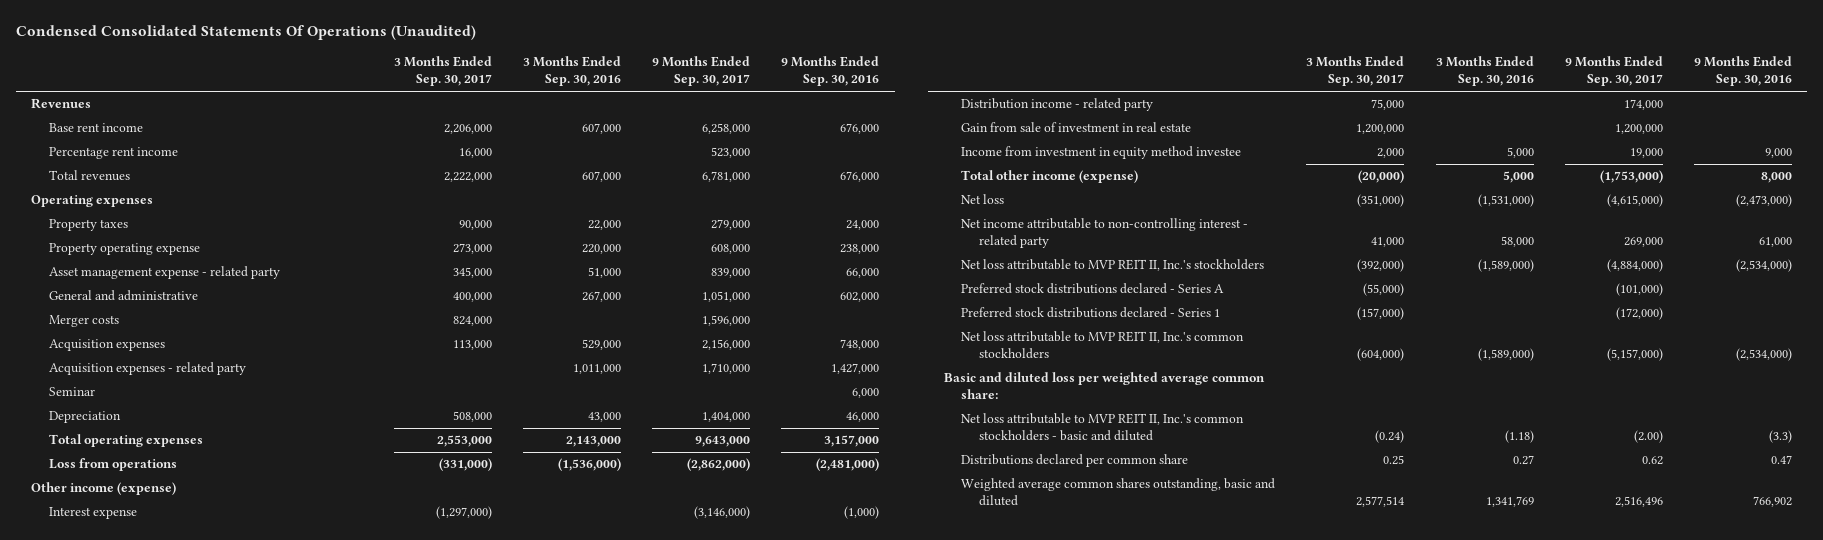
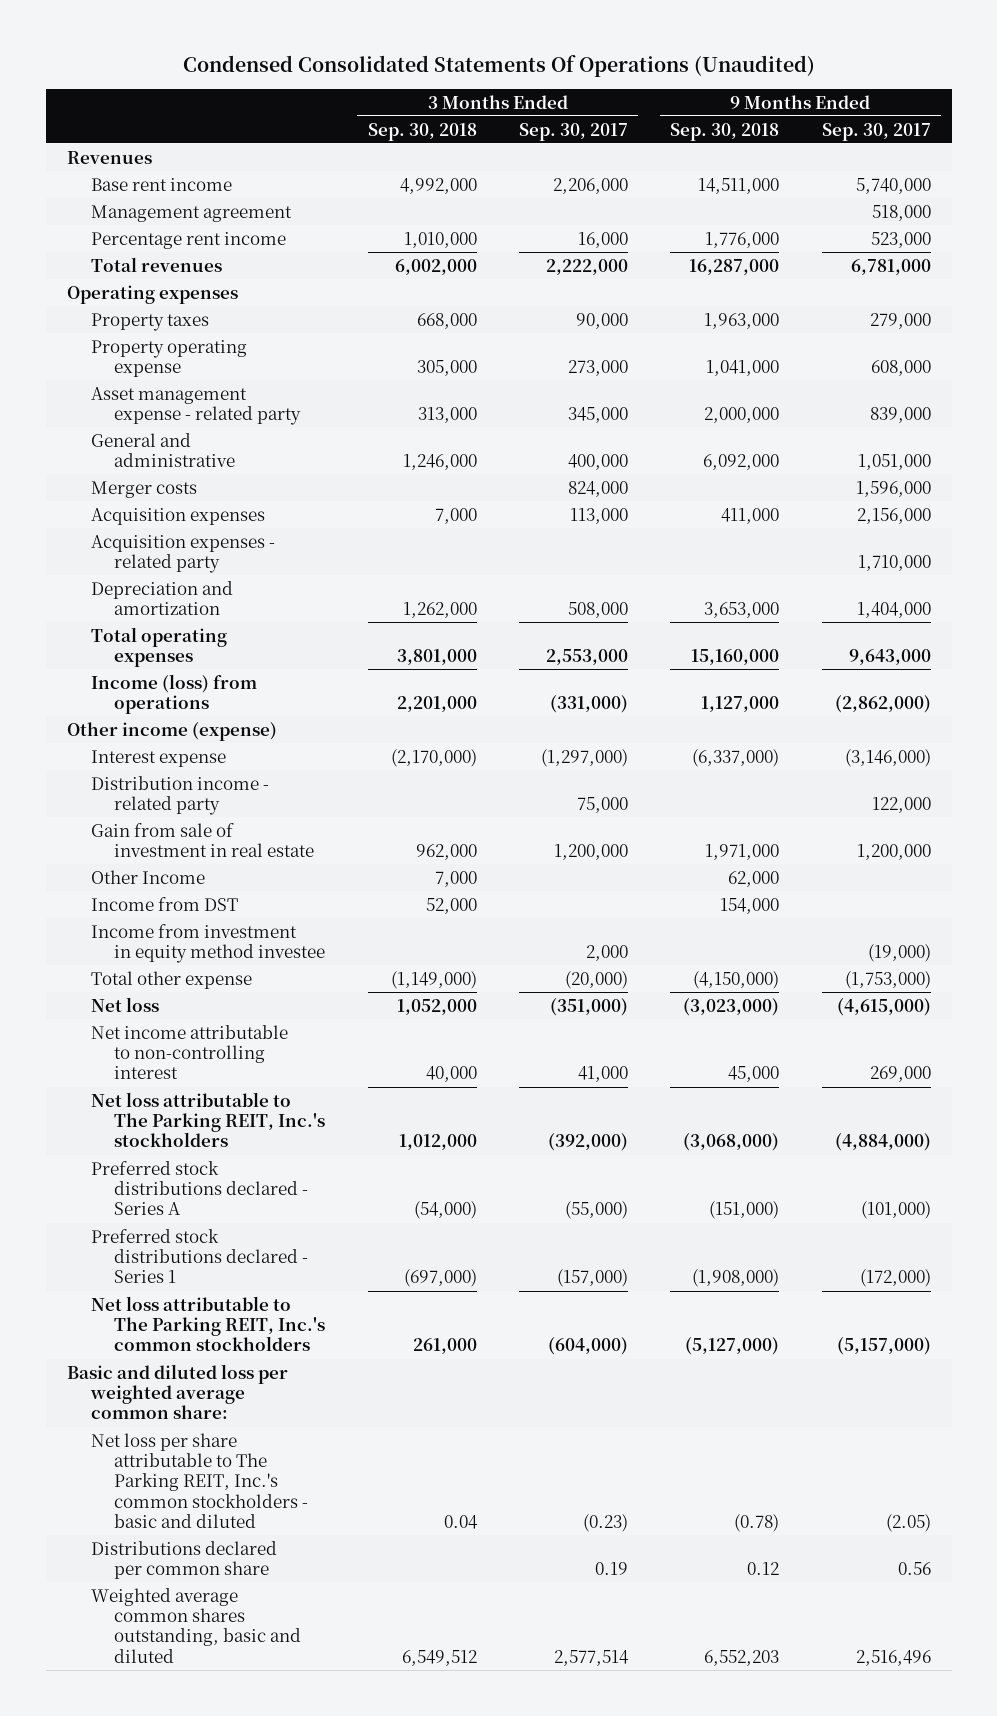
[522,56,621,87] 3 Months Ended Sep. 30, 2016 -> none
[781,56,880,87] 9 Months Ended Sep. 30, 2016 -> none
none -> [367,122,477,141] Sep. 30, 2018
none -> [670,122,780,141] Sep. 30, 2018
[701,123,750,135] 6,258,000 -> [855,177,931,194] 5,740,000
none -> [90,204,292,222] Management agreement
[48,387,95,397] Seminar -> none
[48,411,121,424] Depreciation -> [90,580,233,616] Depreciation and amortization
[48,458,177,472] Loss from operations -> [90,673,257,715] Income (loss) from operations
[1623,99,1663,111] 174,000 -> [871,797,931,814] 122,000
none -> [90,869,205,884] Other Income
none -> [90,896,238,911] Income from DST
[1629,148,1663,159] 19,000 -> [867,944,931,963] (19,000)
[961,170,1139,184] Total other income (expense) -> [90,970,252,989] Total other expense
[961,218,1249,249] Net income attributable to non-controlling interest - related party -> [90,1024,288,1080] Net income attributable to non-controlling interest
[961,259,1265,272] Net loss attributable to MVP REIT II, Inc.'s stockholders -> [90,1091,326,1148] Net loss attributable to The Parking REIT, Inc.'s stockholders
[961,331,1245,360] Net loss attributable to MVP REIT II, Inc.'s common stockholders -> [90,1295,326,1352] Net loss attributable to The Parking REIT, Inc.'s common stockholders
[961,413,1245,442] Net loss attributable to MVP REIT II, Inc.'s common stockholders - basic and diluted -> [90,1432,309,1529] Net loss per share attributable to The Parking REIT, Inc.'s common stockholders - basic and diluted
[1375,430,1405,444] (0.24) -> [582,1514,628,1533] (0.23)
[1633,430,1663,444] (2.00) -> [885,1514,931,1533] (2.05)
[1383,455,1405,466] 0.25 -> [594,1562,628,1576] 0.19
[1641,456,1663,466] 0.62 -> [897,1562,931,1576] 0.56

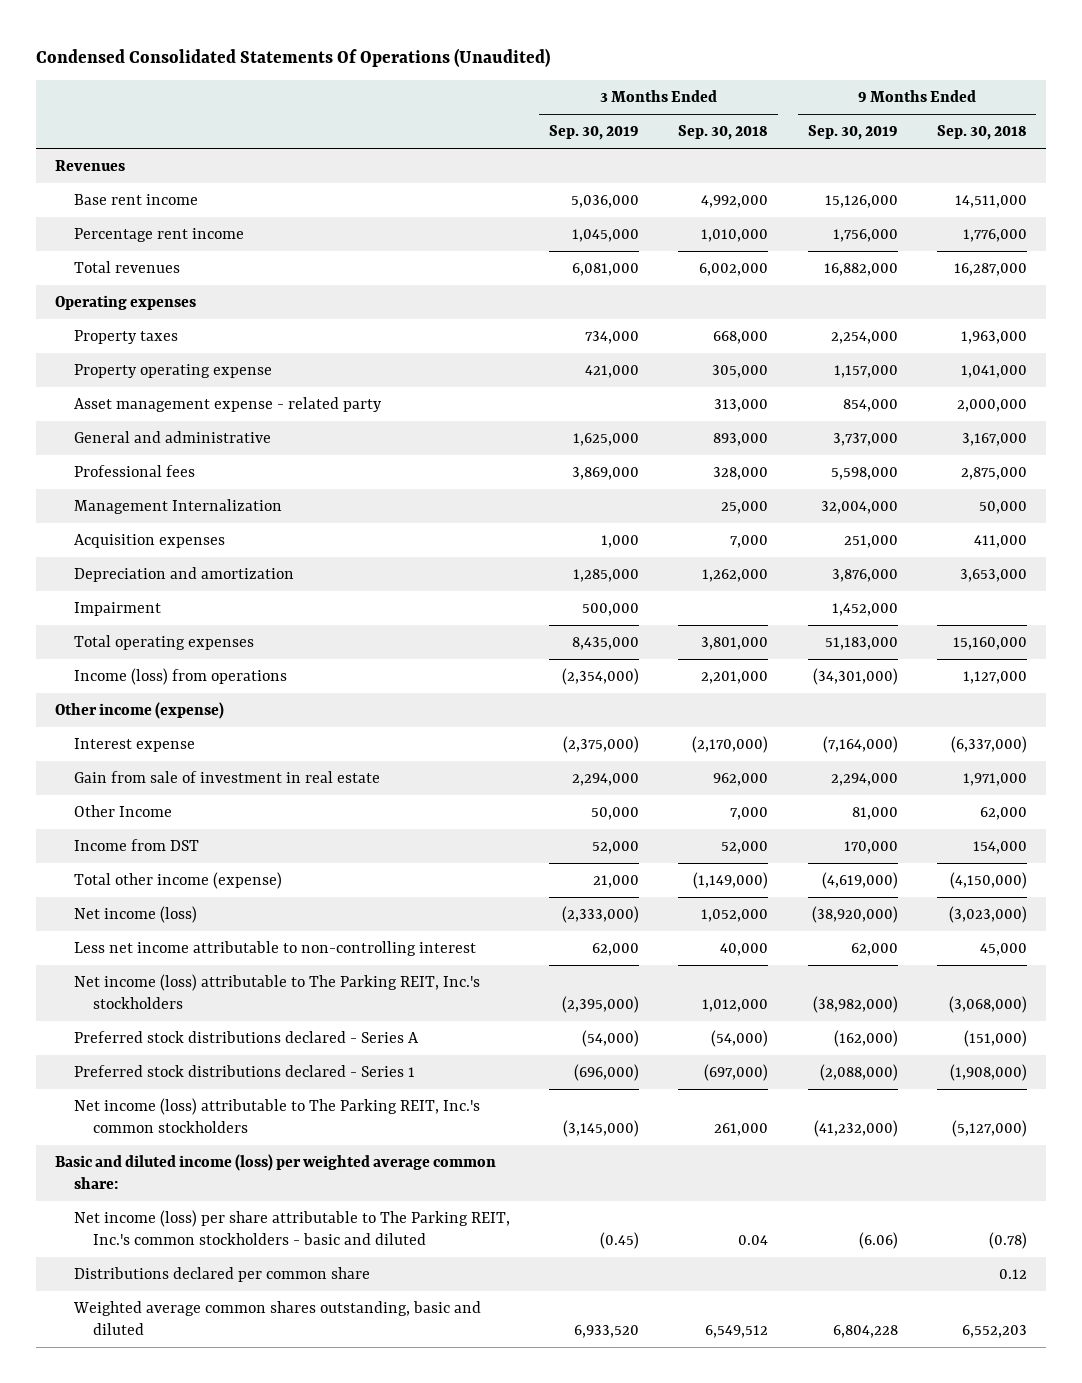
[518,122,628,141] Sep. 30, 2017 -> none
[821,122,931,141] Sep. 30, 2017 -> none
none -> [549,125,640,141] Sep. 30, 2019
none -> [807,125,898,141] Sep. 30, 2019
[90,204,292,222] Management agreement -> none
[90,480,197,498] Merger costs -> none
[402,454,477,471] 1,246,000 -> [713,432,769,446] 893,000
[703,454,780,471] 6,092,000 -> [961,432,1027,446] 3,167,000
none -> [74,464,196,477] Professional fees
none -> [74,498,283,514] Management Internalization
[90,534,275,574] Acquisition expenses - related party -> none
none -> [74,601,162,616] Impairment
[90,775,269,816] Distribution income - related party -> none
[90,923,326,964] Income from investment in equity method investee -> none
[90,970,252,989] Total other expense -> [74,871,283,889] Total other income (expense)
[90,996,159,1012] Net loss -> [74,905,198,923] Net income (loss)
[90,1024,288,1080] Net income attributable to non-controlling interest -> [74,940,477,956] Less net income attributable to non-controlling interest
[90,1091,326,1148] Net loss attributable to The Parking REIT, Inc.'s stockholders -> [74,973,481,1010] Net income (loss) attributable to The Parking REIT, Inc.'s stockholders
[90,1295,326,1352] Net loss attributable to The Parking REIT, Inc.'s common stockholders -> [74,1097,481,1134] Net income (loss) attributable to The Parking REIT, Inc.'s common stockholders
[66,1363,288,1420] Basic and diluted loss per weighted average common share: -> [55,1153,497,1190] Basic and diluted income (loss) per weighted average common share:
[90,1432,309,1529] Net loss per share attributable to The Parking REIT, Inc.'s common stockholders - basic and diluted -> [74,1209,511,1246] Net income (loss) per share attributable to The Parking REIT, Inc.'s common stockholders - basic and diluted

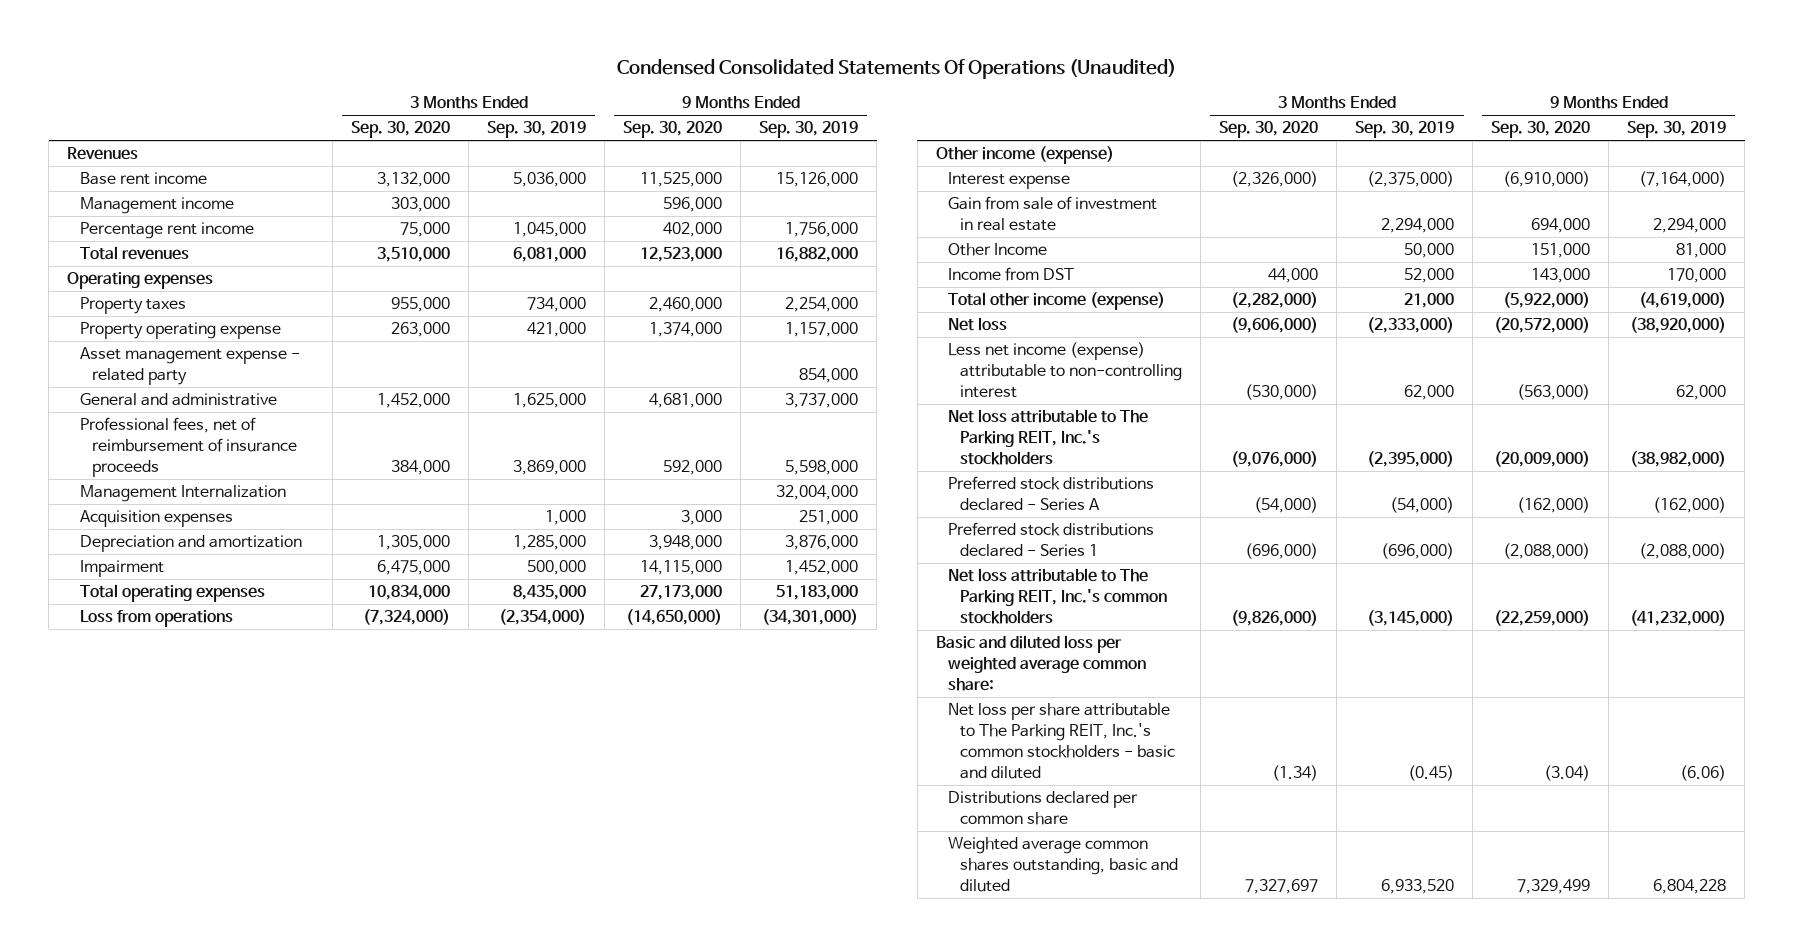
[678,125,769,141] Sep. 30, 2018 -> none
[936,125,1027,141] Sep. 30, 2018 -> none
none -> [351,121,451,139] Sep. 30, 2020
none -> [623,121,723,139] Sep. 30, 2020
none -> [79,197,234,215] Management income
[74,464,196,477] Professional fees -> [79,417,298,478] Professional fees, net of reimbursement of insurance proceeds
[74,667,288,685] Income (loss) from operations -> [79,610,233,628] Loss from operations
[74,905,198,923] Net income (loss) -> [947,317,1007,332] Net loss
[74,940,477,956] Less net income attributable to non-controlling interest -> [947,342,1183,399] Less net income (expense) attributable to non-controlling interest
[74,973,481,1010] Net income (loss) attributable to The Parking REIT, Inc.'s stockholders -> [947,409,1148,466] Net loss attributable to The Parking REIT, Inc.'s stockholders
[74,1097,481,1134] Net income (loss) attributable to The Parking REIT, Inc.'s common stockholders -> [947,568,1168,625] Net loss attributable to The Parking REIT, Inc.'s common stockholders
[55,1153,497,1190] Basic and diluted income (loss) per weighted average common share: -> [935,635,1146,692] Basic and diluted loss per weighted average common share:
[74,1209,511,1246] Net income (loss) per share attributable to The Parking REIT, Inc.'s common stockholders - basic and diluted -> [947,703,1176,780] Net loss per share attributable to The Parking REIT, Inc.'s common stockholders - basic and diluted

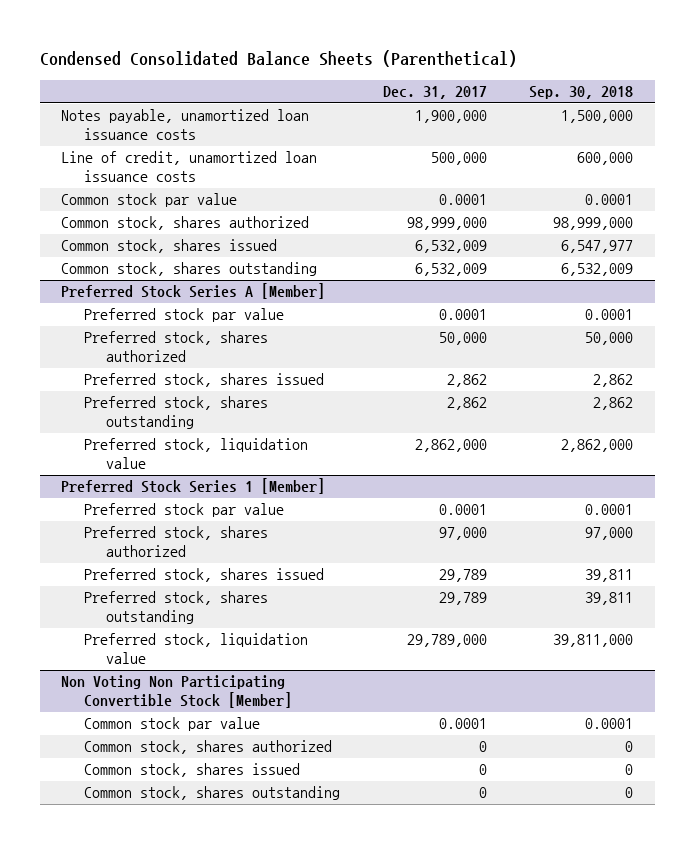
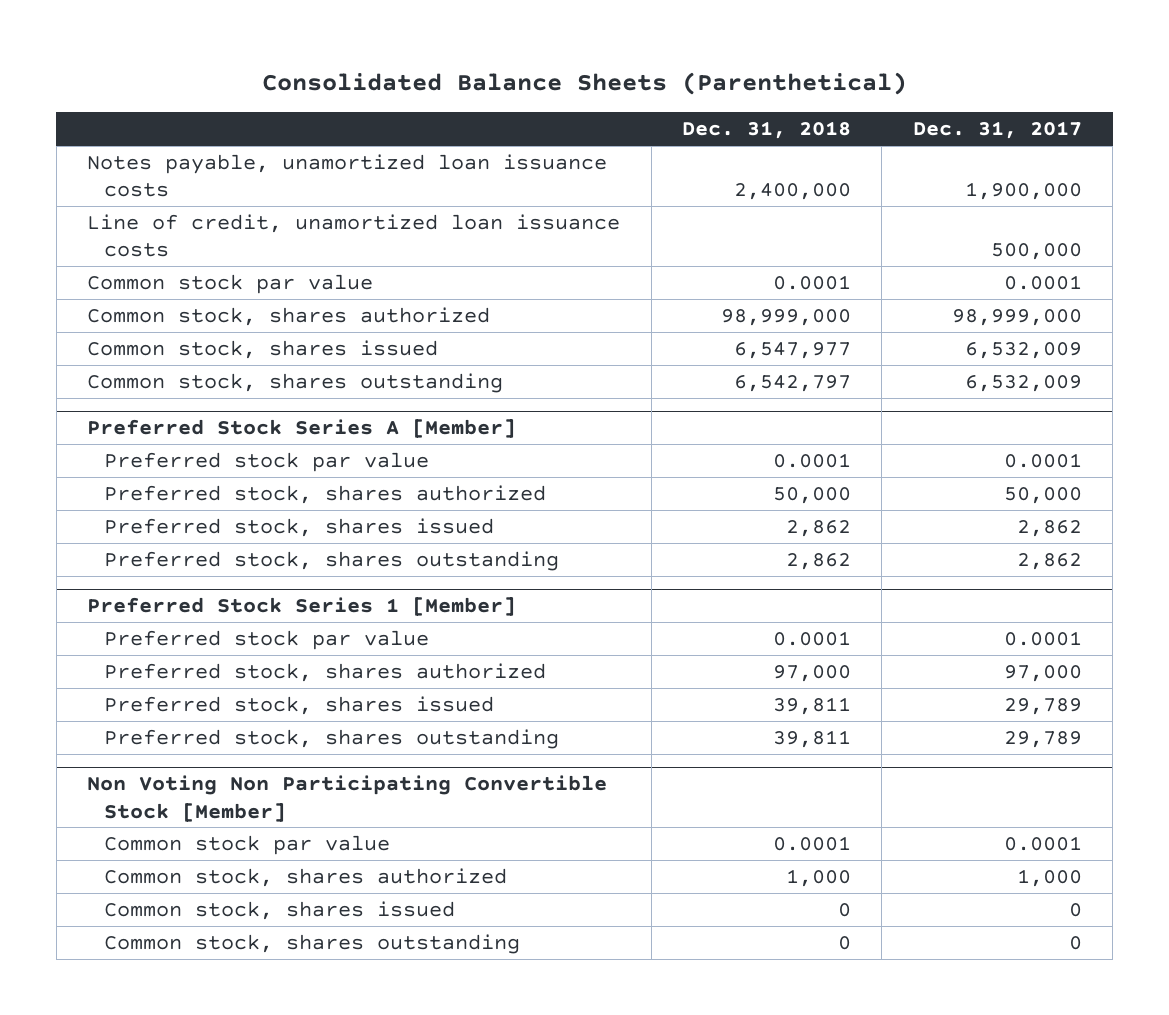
[40,50,518,68] Condensed Consolidated Balance Sheets (Parenthetical) -> [261,72,907,96] Consolidated Balance Sheets (Parenthetical)
[529,86,634,100] Sep. 30, 2018 -> none
none -> [682,121,852,140] Dec. 31, 2018
[83,438,308,470] Preferred stock, liquidation value -> none
[83,633,308,665] Preferred stock, liquidation value -> none
[478,741,487,753] 0 -> [1016,868,1082,887] 1,000

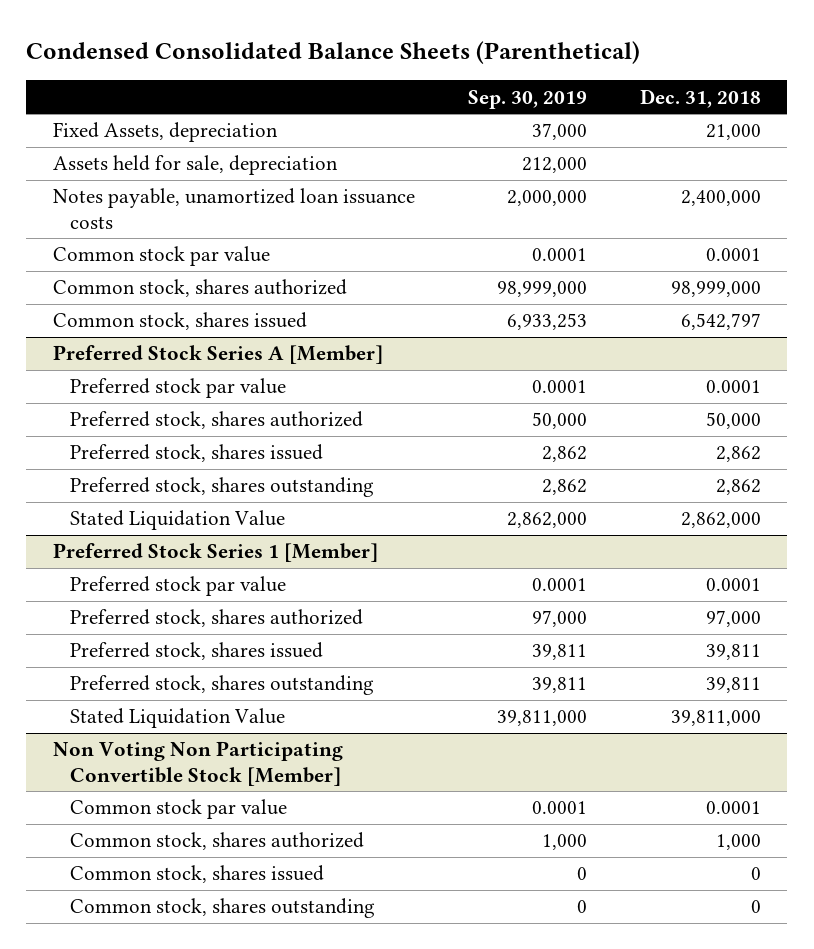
[261,72,907,96] Consolidated Balance Sheets (Parenthetical) -> [26,41,641,65] Condensed Consolidated Balance Sheets (Parenthetical)
[912,121,1082,140] Dec. 31, 2017 -> none
none -> [467,89,587,109] Sep. 30, 2019
none -> [52,122,278,143] Fixed Assets, depreciation
none -> [52,155,338,176] Assets held for sale, depreciation
[87,213,621,257] Line of credit, unamortized loan issuance costs -> none
[87,372,504,393] Common stock, shares outstanding -> none
[734,341,852,359] 6,547,977 -> [680,313,761,331] 6,542,797
none -> [70,510,286,531] Stated Liquidation Value
none -> [70,708,286,729] Stated Liquidation Value

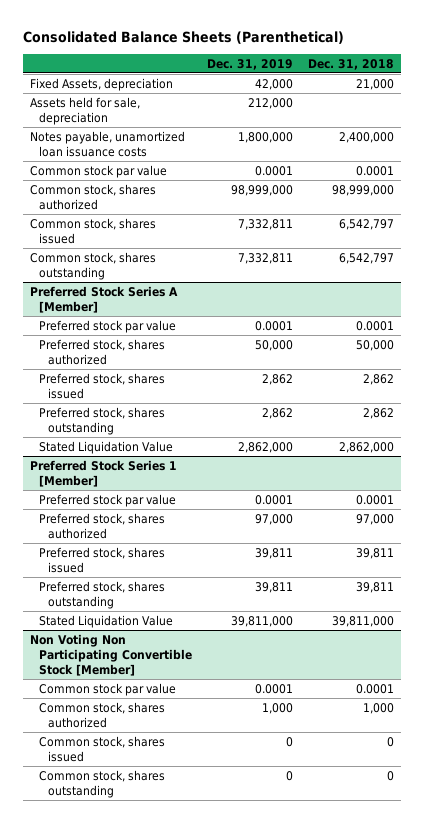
[26,41,641,65] Condensed Consolidated Balance Sheets (Parenthetical) -> [23,30,345,44] Consolidated Balance Sheets (Parenthetical)
[467,89,587,109] Sep. 30, 2019 -> none
none -> [207,58,294,70] Dec. 31, 2019
none -> [30,251,157,280] Common stock, shares outstanding

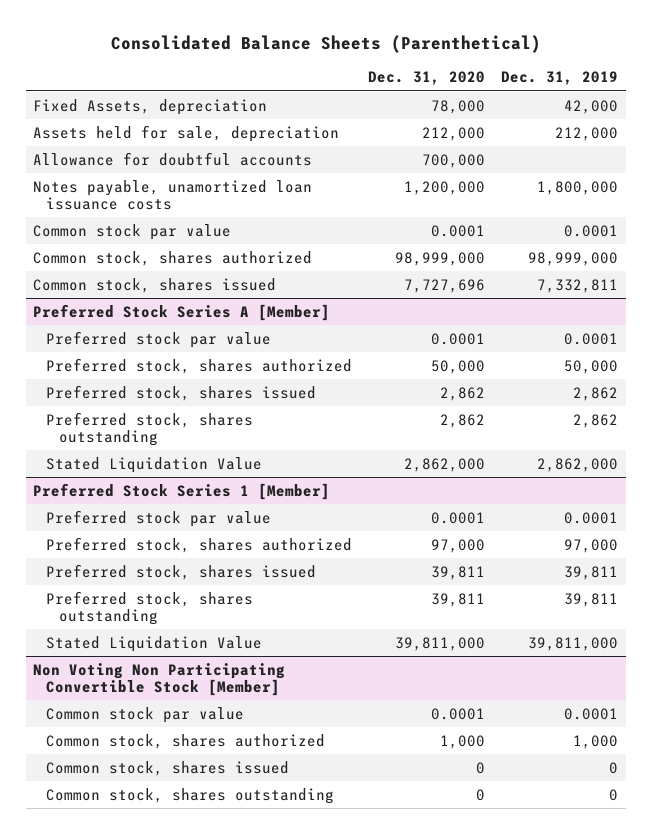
[307,58,394,70] Dec. 31, 2018 -> none
none -> [368,71,486,86] Dec. 31, 2020
none -> [33,151,313,166] Allowance for doubtful accounts
[30,251,157,280] Common stock, shares outstanding -> none

